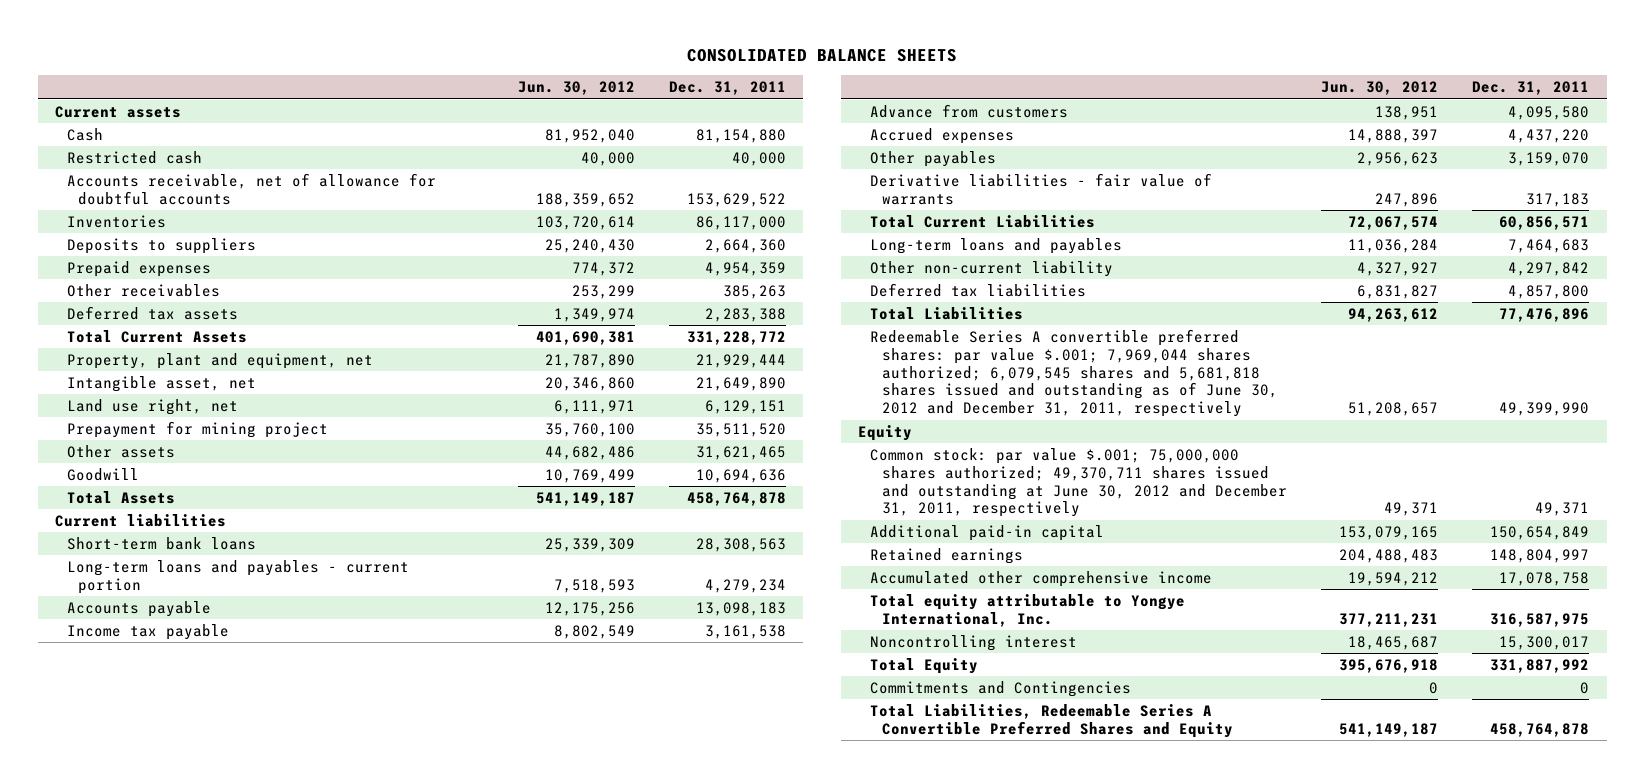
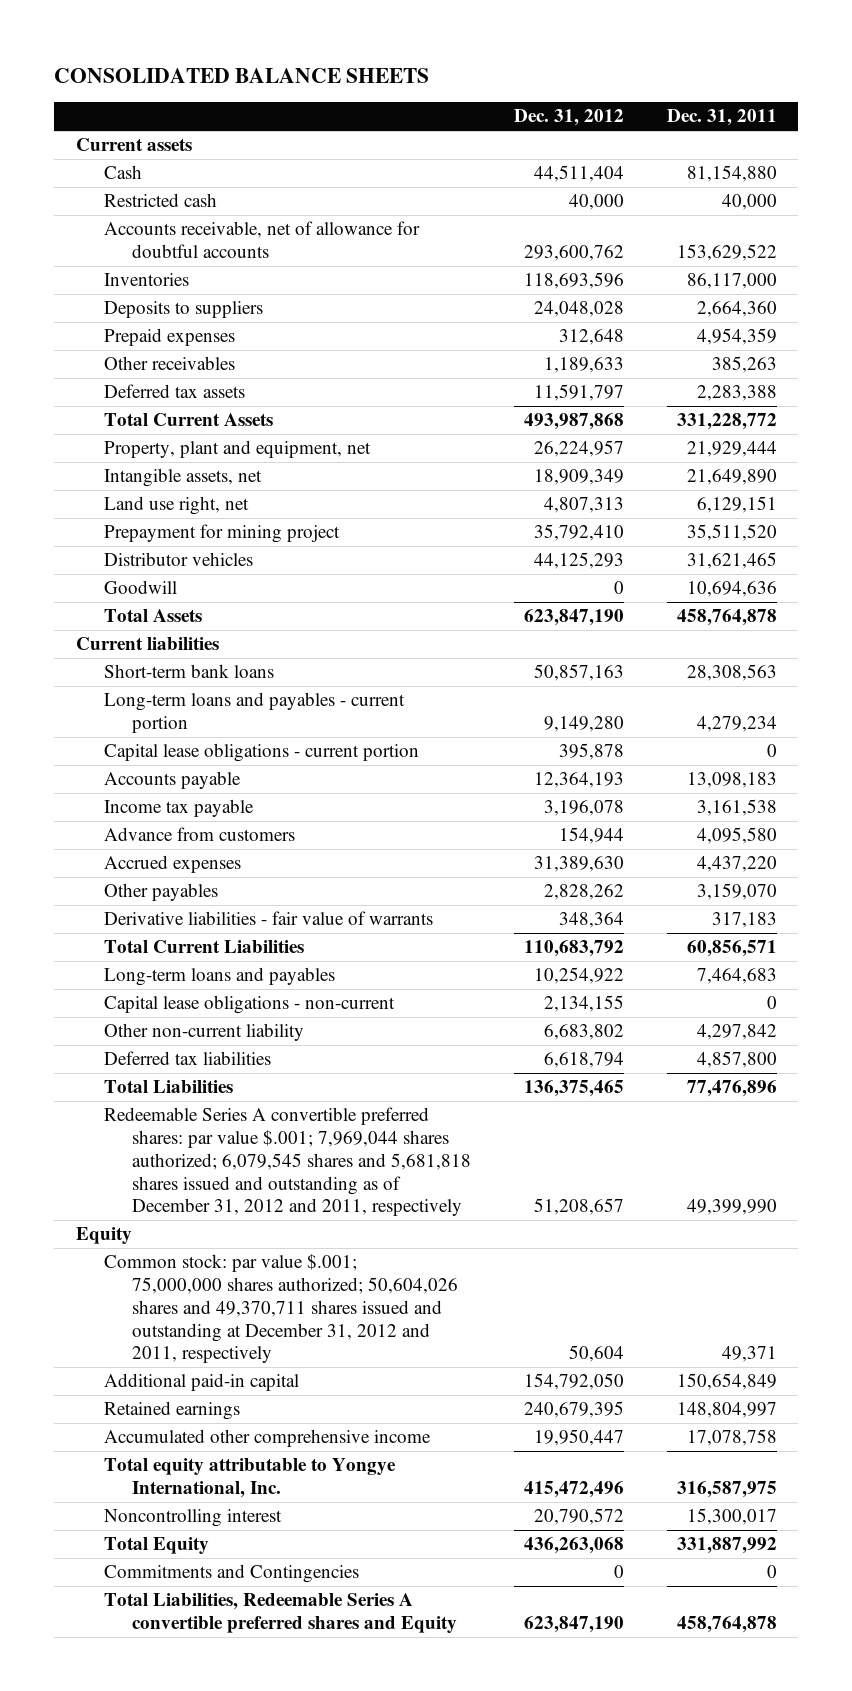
[517,81,635,96] Jun. 30, 2012 -> none
none -> [513,109,624,127] Dec. 31, 2012
[66,375,256,392] Intangible asset, net -> [103,468,262,488] Intangible assets, net
[66,444,175,458] Other assets -> [103,552,253,567] Distributor vehicles
none -> [103,743,419,763] Capital lease obligations - current portion
none -> [103,995,395,1015] Capital lease obligations - non-current
[869,328,1278,418] Redeemable Series A convertible preferred shares: par value $.001; 7,969,044 shares authorized; 6,079,545 shares and 5,681,818 shares issued and outstanding as of June 30, 2012 and December 31, 2011, respectively -> [103,1107,471,1217] Redeemable Series A convertible preferred shares: par value $.001; 7,969,044 shares authorized; 6,079,545 shares and 5,681,818 shares issued and outstanding as of December 31, 2012 and 2011, respectively
[869,447,1287,518] Common stock: par value $.001; 75,000,000 shares authorized; 49,370,711 shares issued and outstanding at June 30, 2012 and December 31, 2011, respectively -> [103,1254,458,1364] Common stock: par value $.001; 75,000,000 shares authorized; 50,604,026 shares and 49,370,711 shares issued and outstanding at December 31, 2012 and 2011, respectively
[869,703,1233,738] Total Liabilities, Redeemable Series A Convertible Preferred Shares and Equity -> [103,1593,457,1633] Total Liabilities, Redeemable Series A convertible preferred shares and Equity

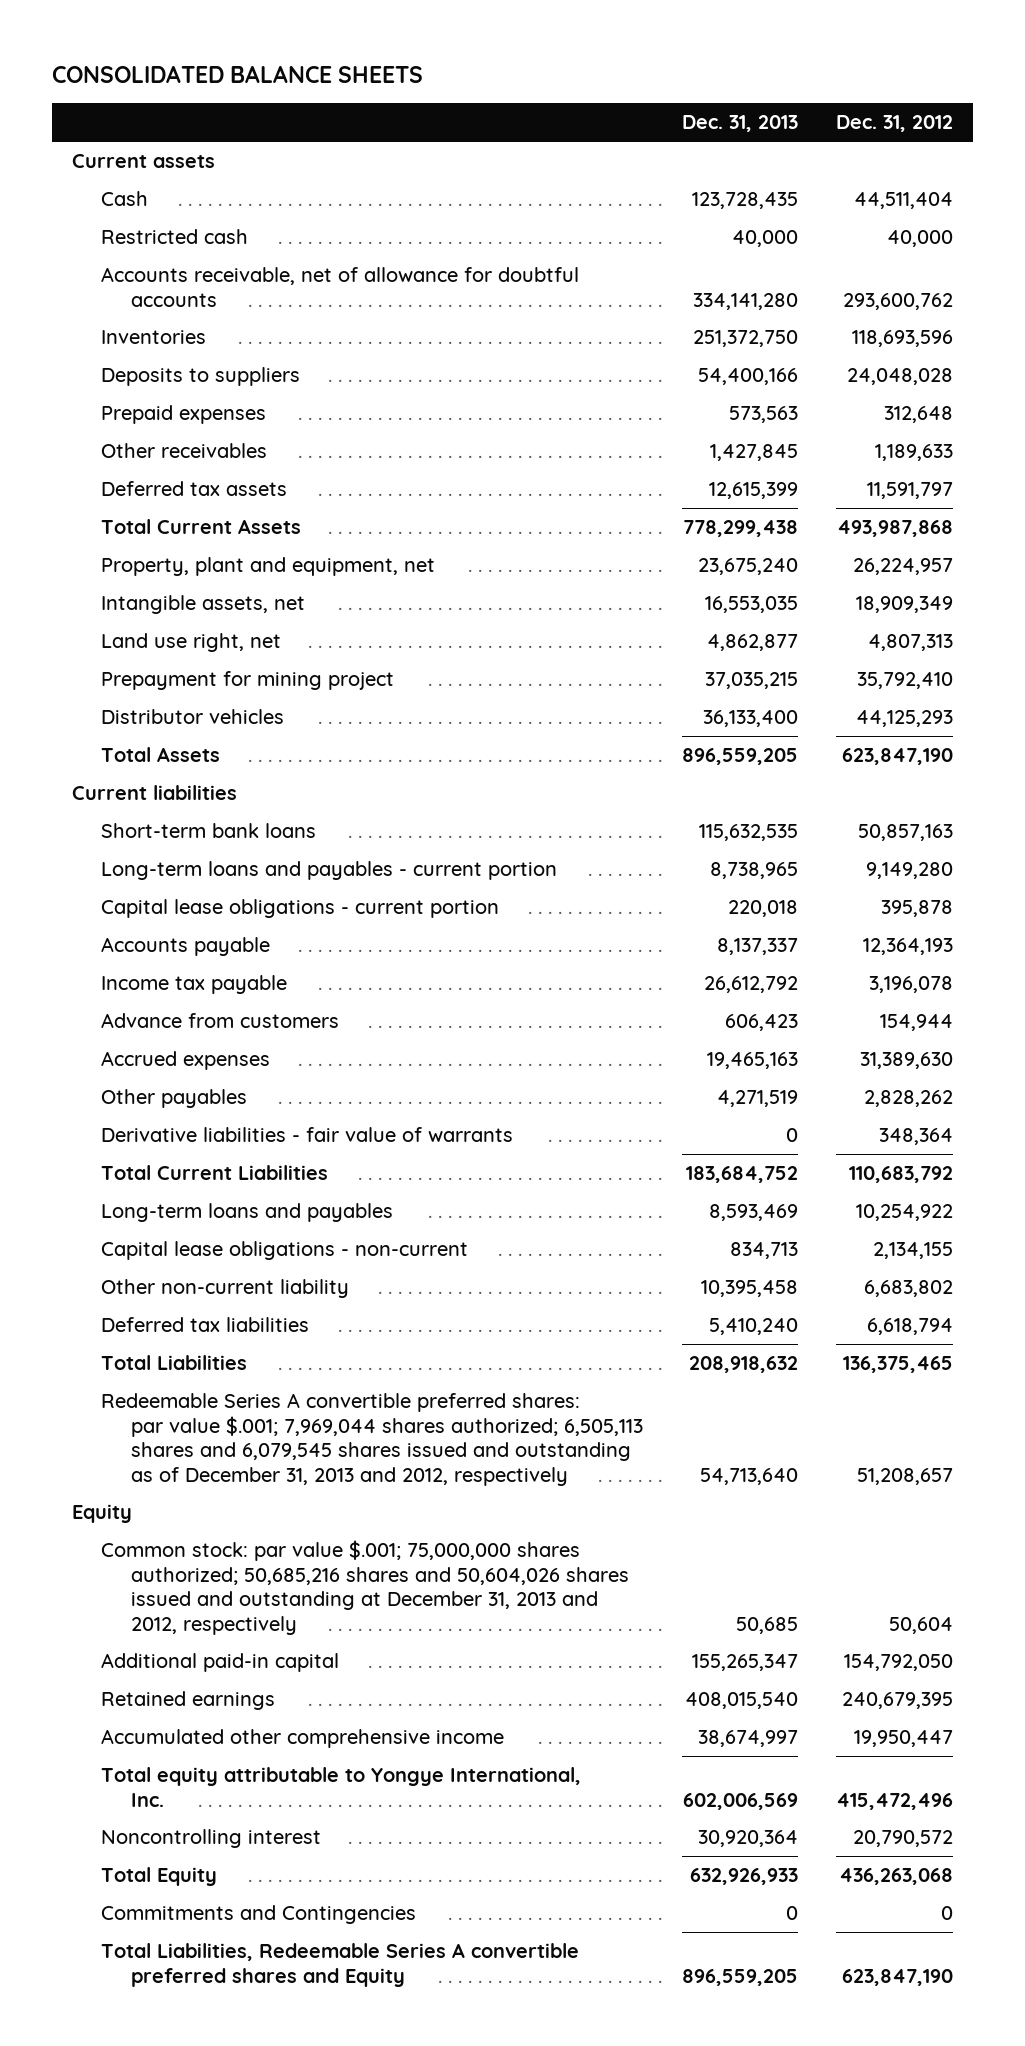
[666,109,777,127] Dec. 31, 2011 -> none
none -> [681,115,798,133] Dec. 31, 2013
[103,580,177,595] Goodwill -> none
[103,1107,471,1217] Redeemable Series A convertible preferred shares: par value $.001; 7,969,044 shares authorized; 6,079,545 shares and 5,681,818 shares issued and outstanding as of December 31, 2012 and 2011, respectively -> [101,1393,644,1486] Redeemable Series A convertible preferred shares: par value $.001; 7,969,044 shares authorized; 6,505,113 shares and 6,079,545 shares issued and outstanding as of December 31, 2013 and 2012, respectively
[103,1254,458,1364] Common stock: par value $.001; 75,000,000 shares authorized; 50,604,026 shares and 49,370,711 shares issued and outstanding at December 31, 2012 and 2011, respectively -> [101,1540,630,1635] Common stock: par value $.001; 75,000,000 shares authorized; 50,685,216 shares and 50,604,026 shares issued and outstanding at December 31, 2013 and 2012, respectively

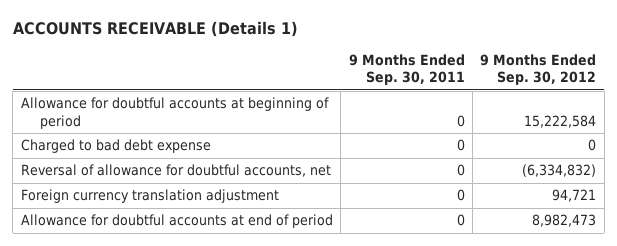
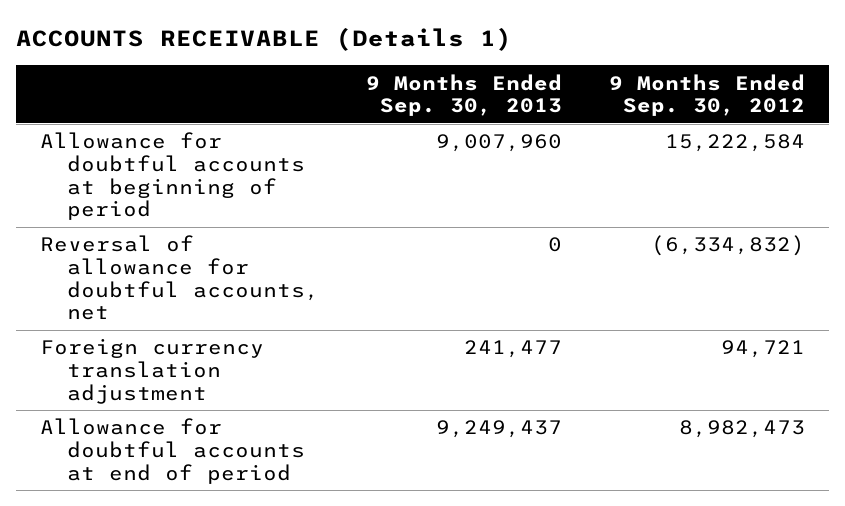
[348,53,465,86] 9 Months Ended Sep. 30, 2011 -> none
none -> [366,73,563,117] 9 Months Ended Sep. 30, 2013
[20,139,211,154] Charged to bad debt expense -> none

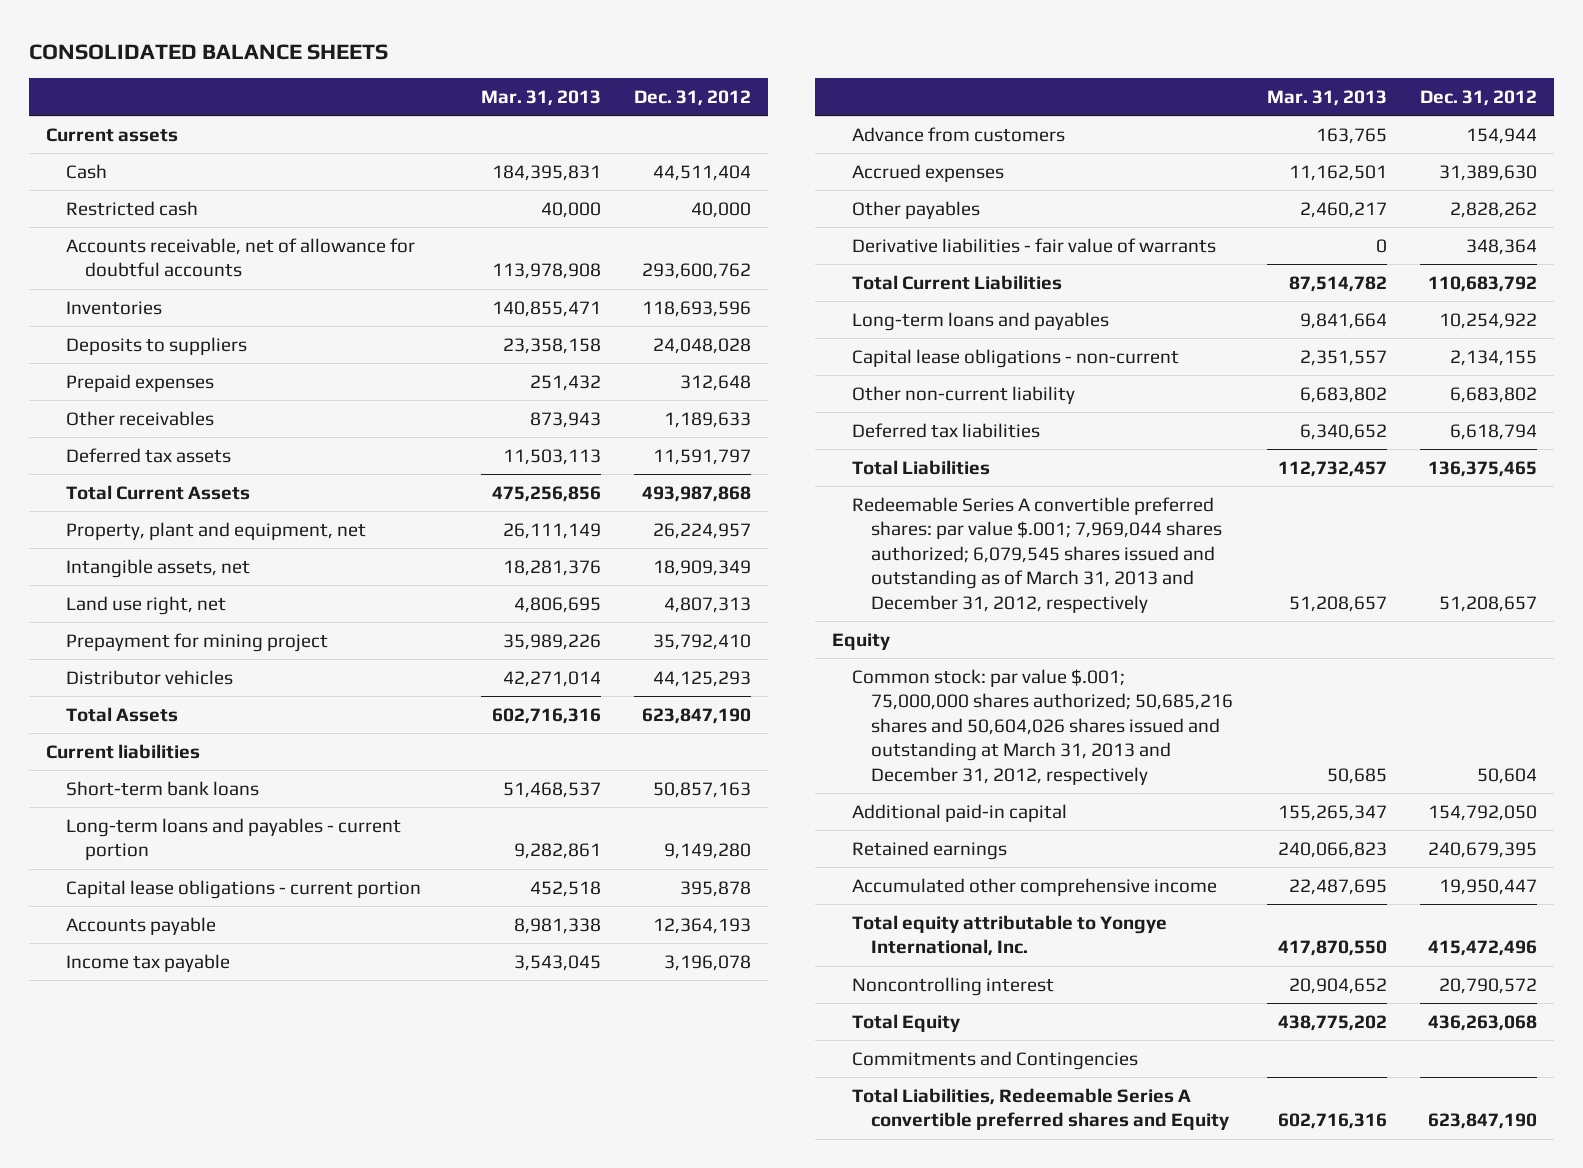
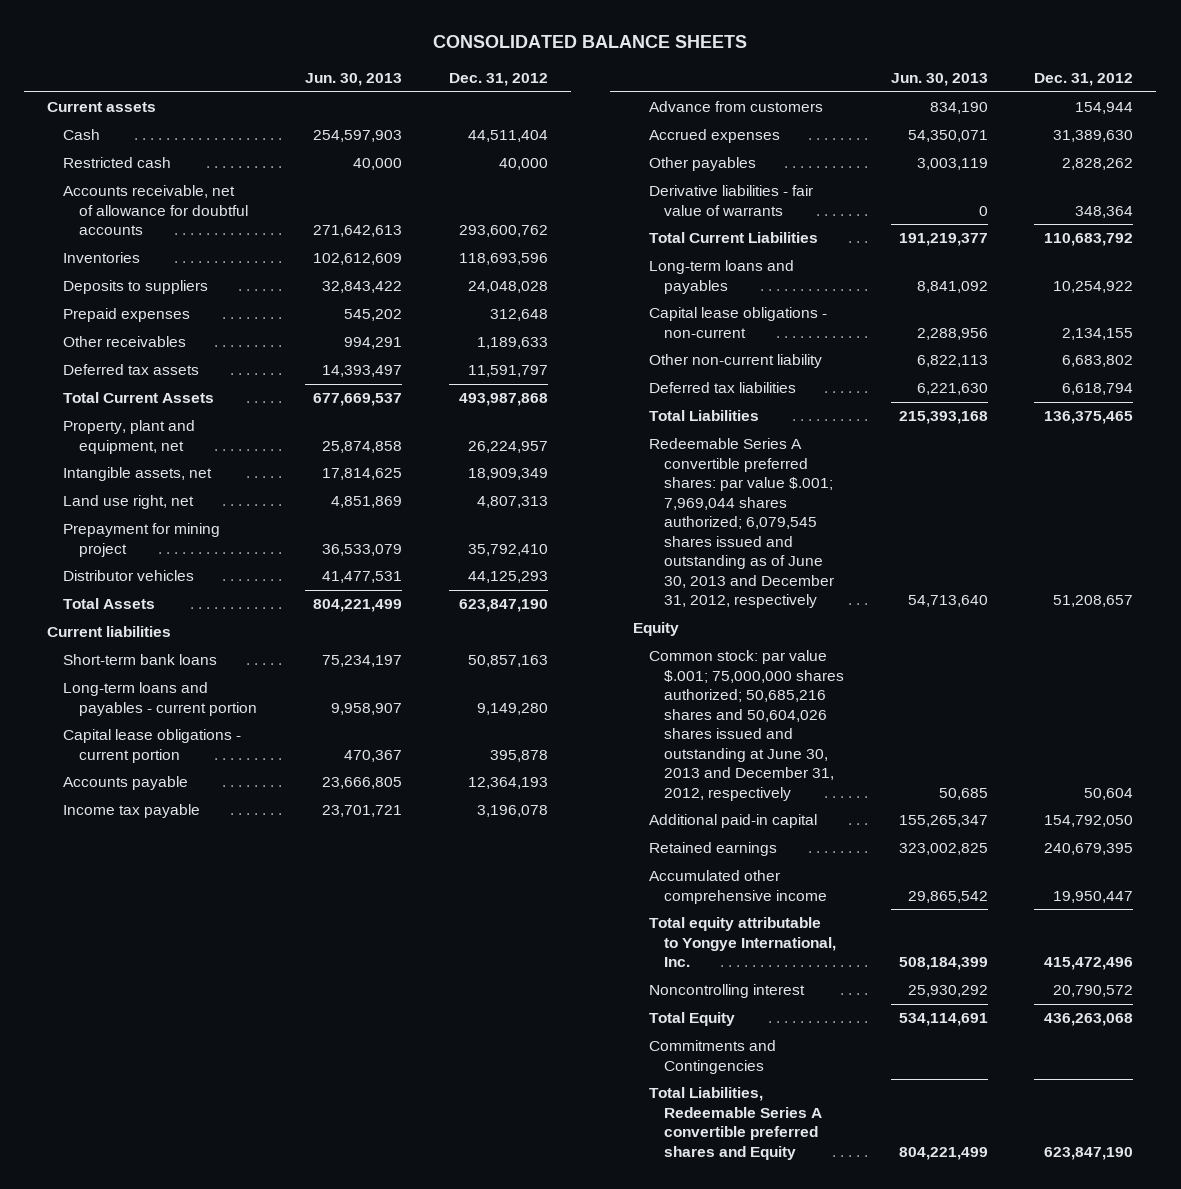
[480,89,601,106] Mar. 31, 2013 -> none
none -> [305,73,403,87] Jun. 30, 2013
[851,496,1223,613] Redeemable Series A convertible preferred shares: par value $.001; 7,969,044 shares authorized; 6,079,545 shares issued and outstanding as of March 31, 2013 and December 31, 2012, respectively -> [648,438,835,609] Redeemable Series A convertible preferred shares: par value $.001; 7,969,044 shares authorized; 6,079,545 shares issued and outstanding as of June 30, 2013 and December 31, 2012, respectively
[851,668,1234,785] Common stock: par value $.001; 75,000,000 shares authorized; 50,685,216 shares and 50,604,026 shares issued and outstanding at March 31, 2013 and December 31, 2012, respectively -> [648,650,845,801] Common stock: par value $.001; 75,000,000 shares authorized; 50,685,216 shares and 50,604,026 shares issued and outstanding at June 30, 2013 and December 31, 2012, respectively

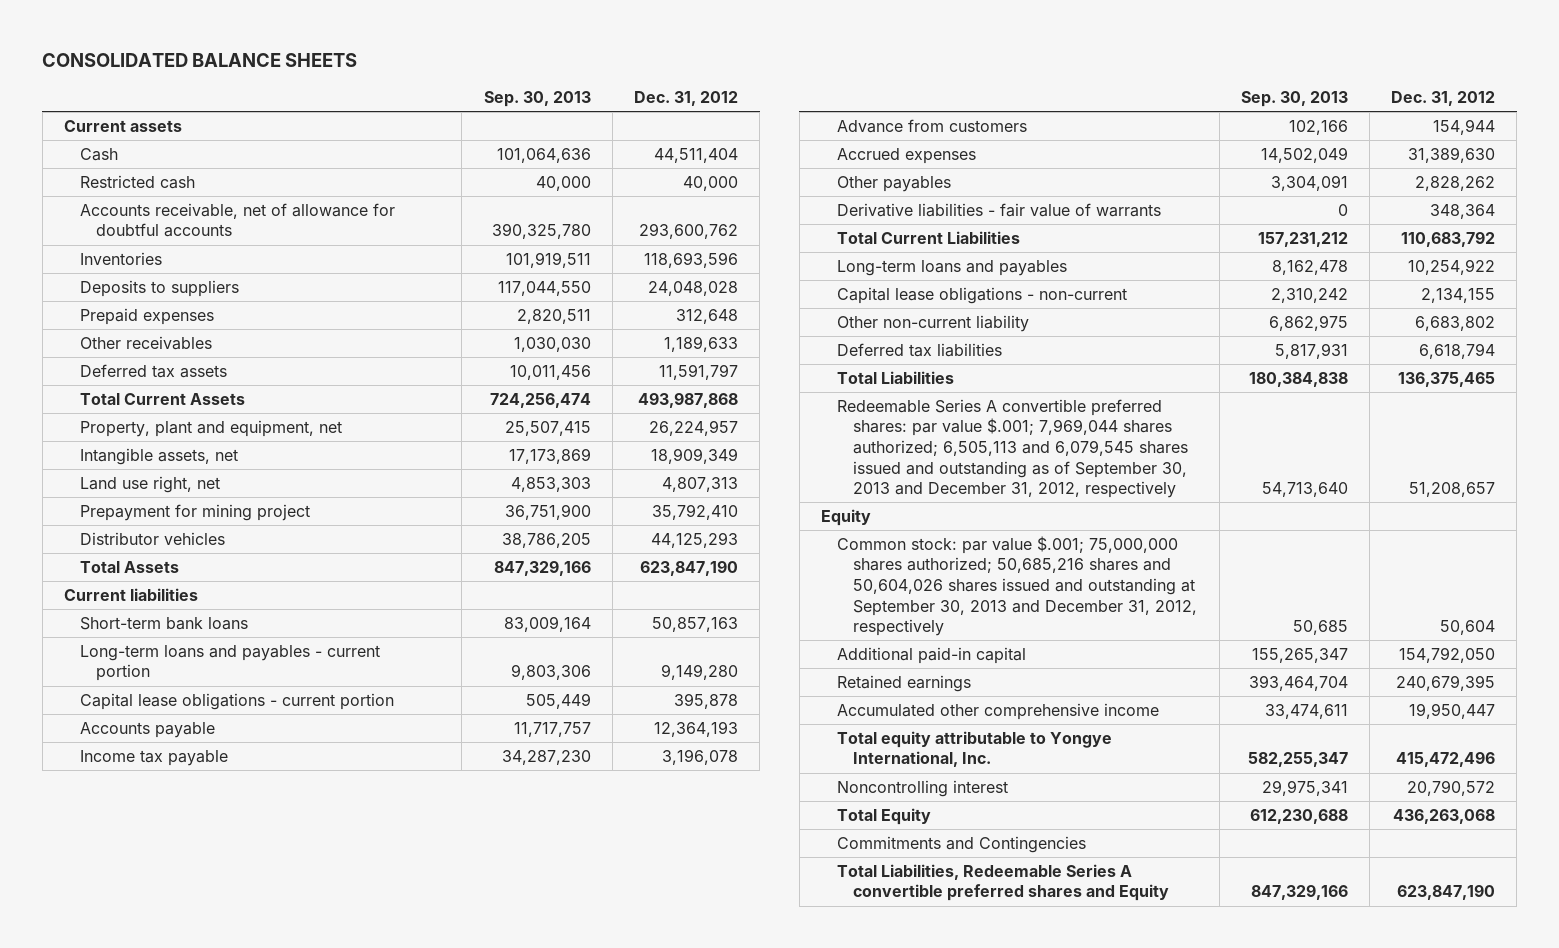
[305,73,403,87] Jun. 30, 2013 -> none
none -> [483,90,591,107] Sep. 30, 2013
[648,438,835,609] Redeemable Series A convertible preferred shares: par value $.001; 7,969,044 shares authorized; 6,079,545 shares issued and outstanding as of June 30, 2013 and December 31, 2012, respectively -> [837,398,1189,499] Redeemable Series A convertible preferred shares: par value $.001; 7,969,044 shares authorized; 6,505,113 and 6,079,545 shares issued and outstanding as of September 30, 2013 and December 31, 2012, respectively
[648,650,845,801] Common stock: par value $.001; 75,000,000 shares authorized; 50,685,216 shares and 50,604,026 shares issued and outstanding at June 30, 2013 and December 31, 2012, respectively -> [837,535,1198,637] Common stock: par value $.001; 75,000,000 shares authorized; 50,685,216 shares and 50,604,026 shares issued and outstanding at September 30, 2013 and December 31, 2012, respectively

